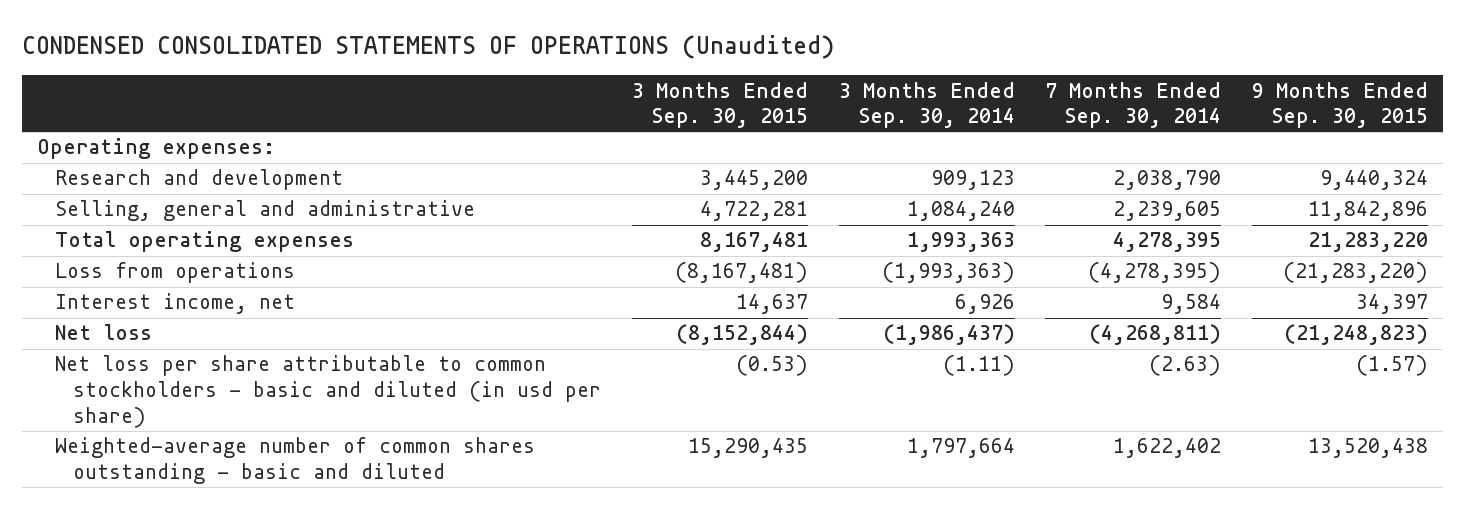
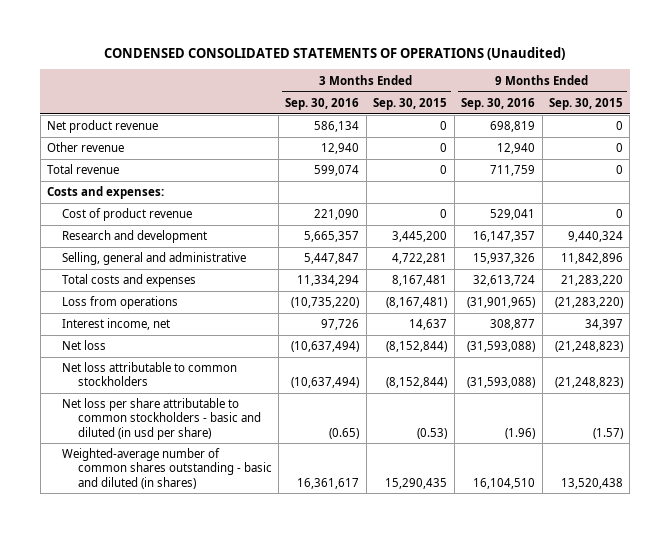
[838,81,1015,129] 3 Months Ended Sep. 30, 2014 -> none
[1045,81,1222,129] 7 Months Ended Sep. 30, 2014 -> none
none -> [285,97,360,110] Sep. 30, 2016
none -> [461,97,536,110] Sep. 30, 2016
none -> [46,120,158,134] Net product revenue
none -> [46,142,124,153] Other revenue
none -> [46,164,119,175] Total revenue
[37,138,276,160] Operating expenses: -> [46,186,164,200] Costs and expenses:
none -> [62,208,193,222] Cost of product revenue
[55,231,355,253] Total operating expenses -> [62,274,197,288] Total costs and expenses
none -> [62,362,238,387] Net loss attributable to common stockholders
[55,437,536,485] Weighted-average number of common shares outstanding - basic and diluted -> [62,448,272,489] Weighted-average number of common shares outstanding - basic and diluted (in shares)

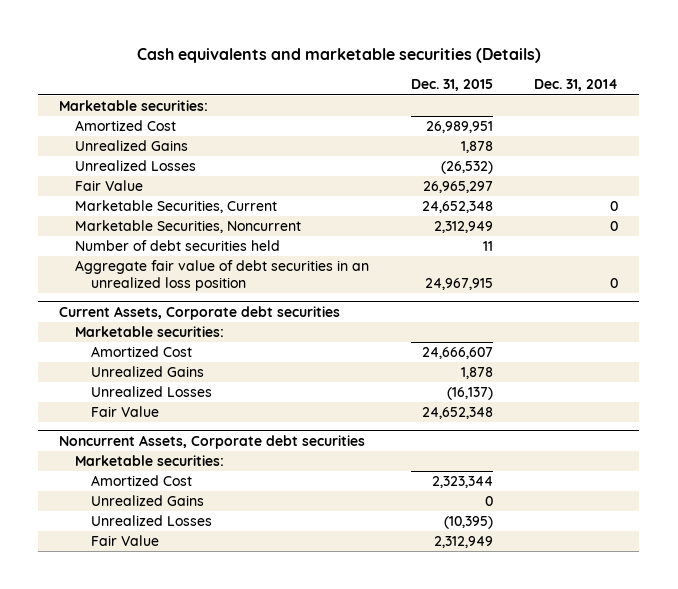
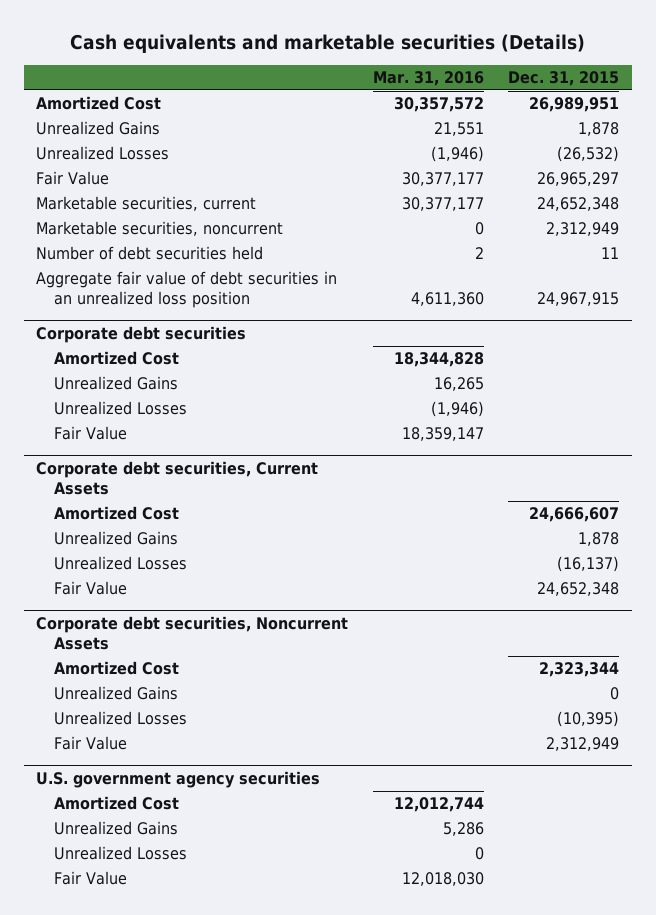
[534,79,619,92] Dec. 31, 2014 -> none
none -> [372,71,484,87] Mar. 31, 2016
[59,100,209,112] Marketable securities: -> none
[75,200,278,214] Marketable Securities, Current -> [36,196,257,212] Marketable securities, current
[75,220,302,234] Marketable Securities, Noncurrent -> [36,221,284,237] Marketable securities, noncurrent
[75,326,225,338] Marketable securities: -> none
none -> [36,326,247,344] Corporate debt securities
none -> [53,351,179,366] Amortized Cost
none -> [53,376,178,391] Unrealized Gains
none -> [53,401,187,416] Unrealized Losses
none -> [53,426,127,441] Fair Value
[59,305,341,320] Current Assets, Corporate debt securities -> [36,461,319,496] Corporate debt securities, Current Assets
[75,455,225,467] Marketable securities: -> none
[59,434,366,449] Noncurrent Assets, Corporate debt securities -> [36,616,349,651] Corporate debt securities, Noncurrent Assets
none -> [36,771,321,789] U.S. government agency securities
none -> [53,796,179,811] Amortized Cost
none -> [53,821,178,836] Unrealized Gains
none -> [53,846,187,861] Unrealized Losses
none -> [53,871,127,886] Fair Value

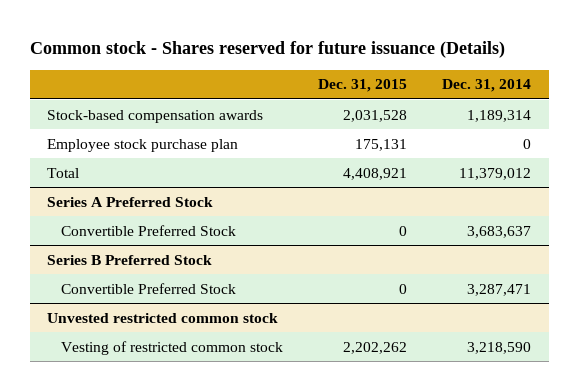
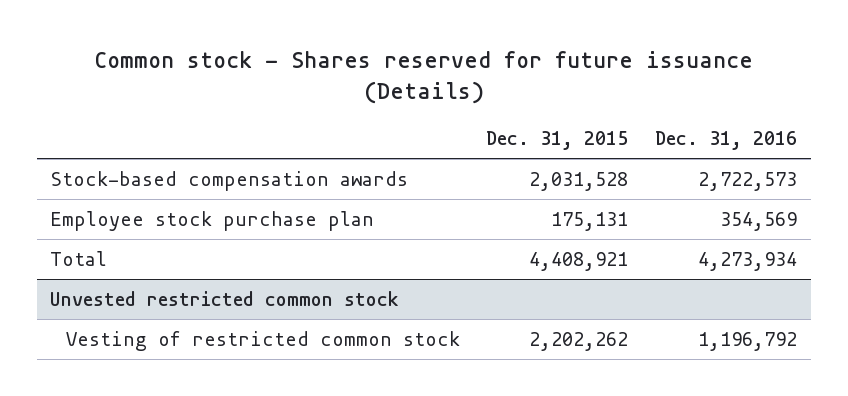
[442,79,532,93] Dec. 31, 2014 -> none
none -> [655,131,798,151] Dec. 31, 2016
[47,196,214,207] Series A Preferred Stock -> none
[60,224,236,236] Convertible Preferred Stock -> none
[47,254,213,265] Series B Preferred Stock -> none
[60,282,236,294] Convertible Preferred Stock -> none

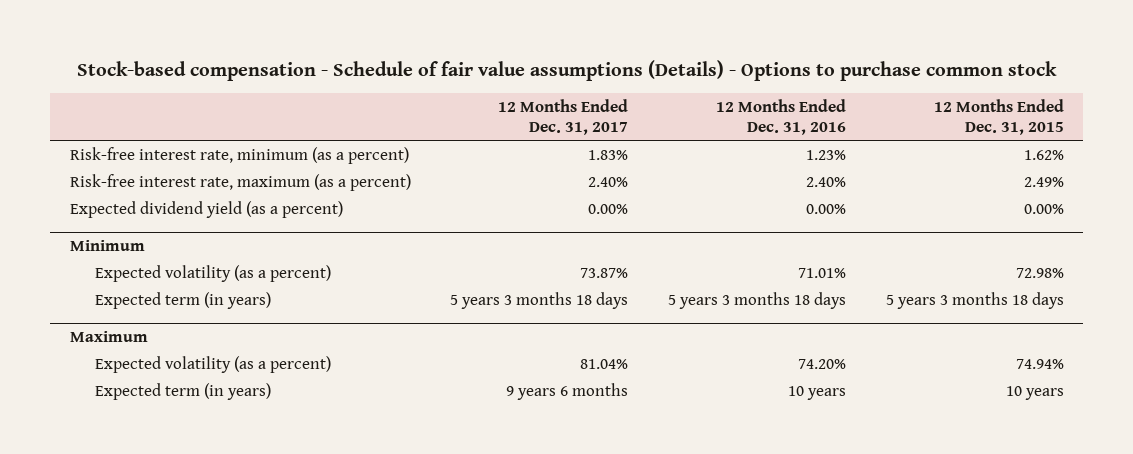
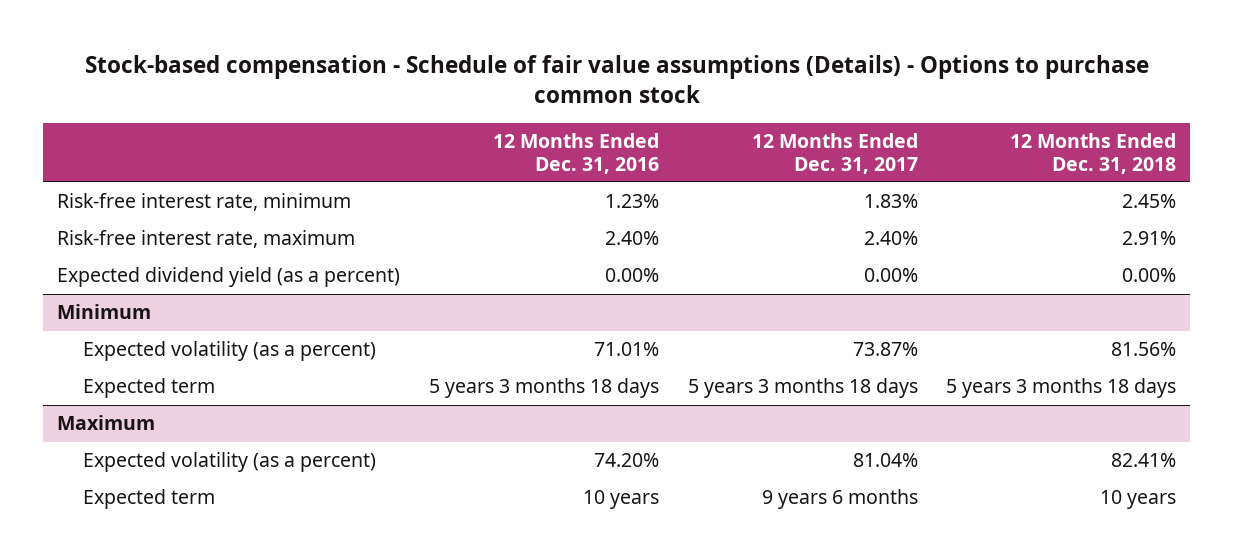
[933,98,1064,135] 12 Months Ended Dec. 31, 2015 -> none
none -> [1010,132,1177,174] 12 Months Ended Dec. 31, 2018
[69,146,409,164] Risk-free interest rate, minimum (as a percent) -> [57,193,352,212] Risk-free interest rate, minimum
[69,173,411,191] Risk-free interest rate, maximum (as a percent) -> [57,230,356,249] Risk-free interest rate, maximum
[94,291,271,309] Expected term (in years) -> [83,378,216,399] Expected term
[94,382,271,400] Expected term (in years) -> [83,489,216,510] Expected term

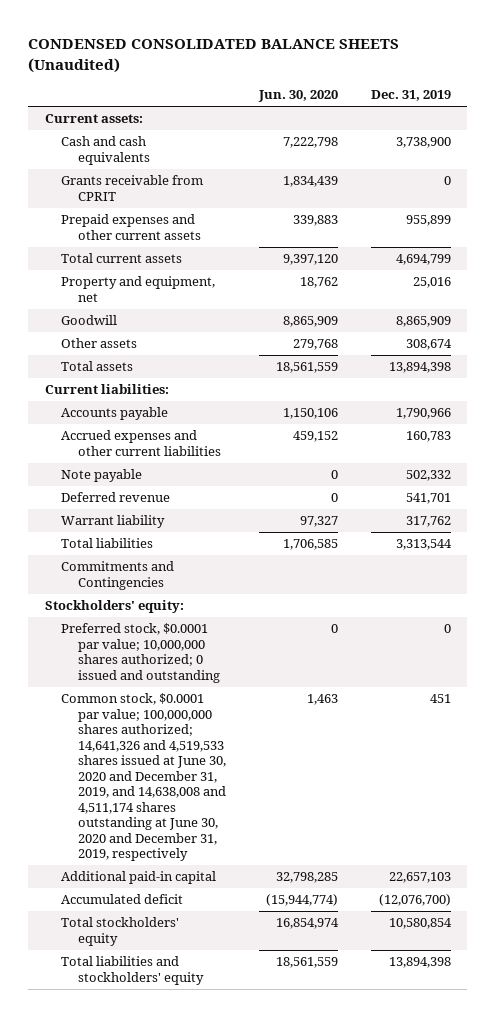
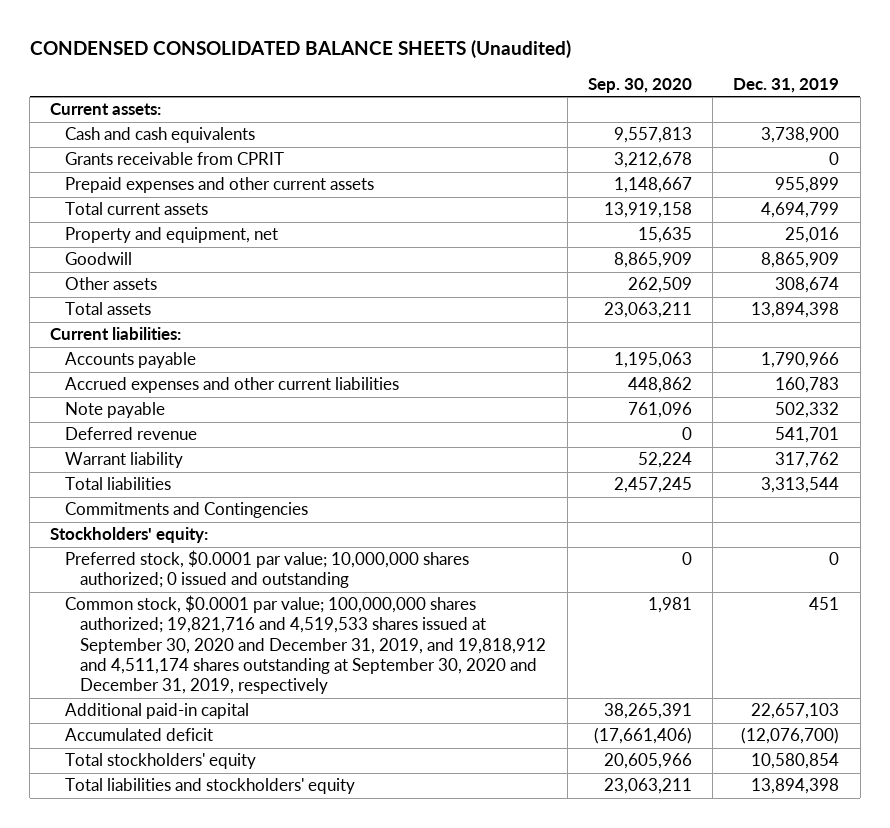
[257,90,338,103] Jun. 30, 2020 -> none
none -> [587,77,692,93] Sep. 30, 2020
[61,693,226,862] Common stock, $0.0001 par value; 100,000,000 shares authorized; 14,641,326 and 4,519,533 shares issued at June 30, 2020 and December 31, 2019, and 14,638,008 and 4,511,174 shares outstanding at June 30, 2020 and December 31, 2019, respectively -> [65,595,547,695] Common stock, $0.0001 par value; 100,000,000 shares authorized; 19,821,716 and 4,519,533 shares issued at September 30, 2020 and December 31, 2019, and 19,818,912 and 4,511,174 shares outstanding at September 30, 2020 and December 31, 2019, respectively

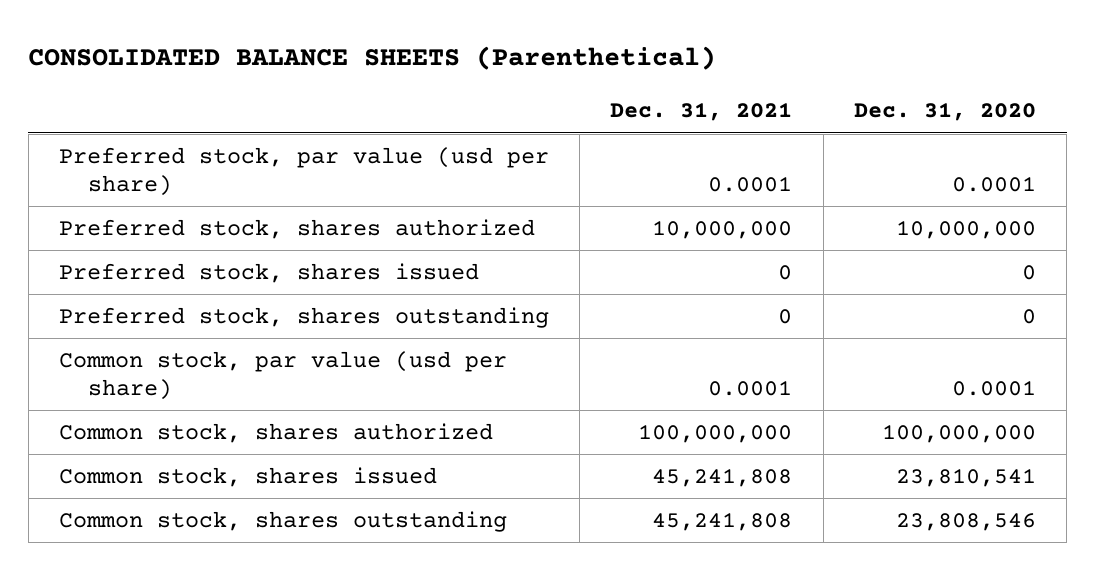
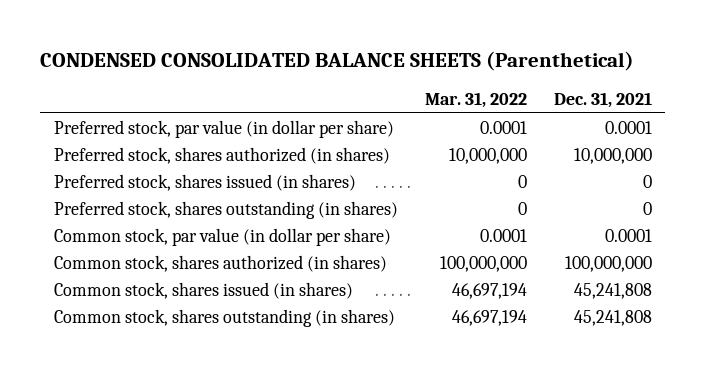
[28,45,717,70] CONSOLIDATED BALANCE SHEETS (Parenthetical) -> [40,51,635,72] CONDENSED CONSOLIDATED BALANCE SHEETS (Parenthetical)
[853,102,1036,122] Dec. 31, 2020 -> none
none -> [424,91,527,108] Mar. 31, 2022
[58,146,549,196] Preferred stock, par value (usd per share) -> [53,119,394,138] Preferred stock, par value (in dollar per share)
[58,218,535,239] Preferred stock, shares authorized -> [53,146,390,164] Preferred stock, shares authorized (in shares)
[58,262,479,283] Preferred stock, shares issued -> [53,173,356,191] Preferred stock, shares issued (in shares)
[58,306,549,328] Preferred stock, shares outstanding -> [53,200,398,219] Preferred stock, shares outstanding (in shares)
[58,350,507,400] Common stock, par value (usd per share) -> [53,227,391,246] Common stock, par value (in dollar per share)
[58,422,493,443] Common stock, shares authorized -> [53,254,387,272] Common stock, shares authorized (in shares)
[58,466,437,487] Common stock, shares issued -> [53,281,353,299] Common stock, shares issued (in shares)
[58,510,507,532] Common stock, shares outstanding -> [53,308,395,327] Common stock, shares outstanding (in shares)

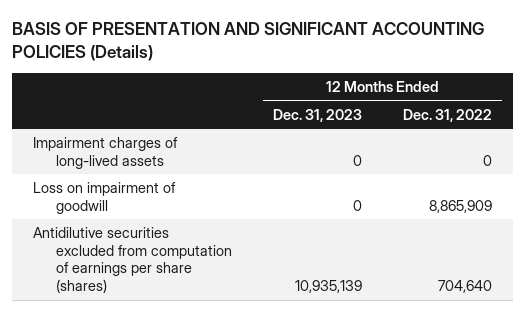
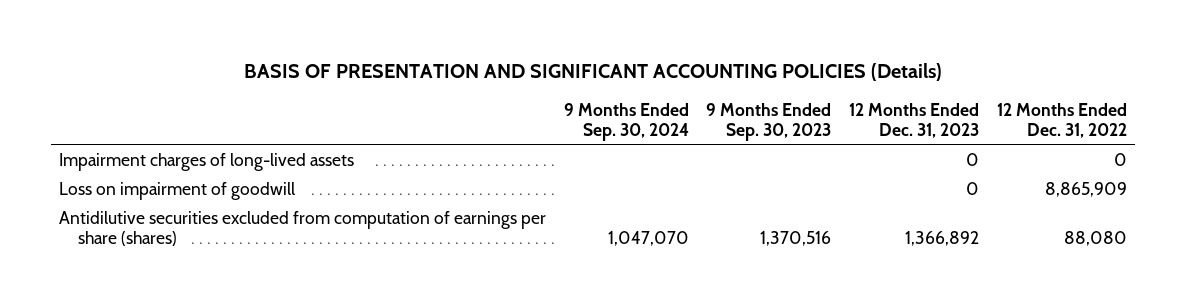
none -> [563,102,689,141] 9 Months Ended Sep. 30, 2024
none -> [706,102,832,141] 9 Months Ended Sep. 30, 2023
[295,280,363,294] 10,935,139 -> [905,230,980,246] 1,366,892
[438,280,493,294] 704,640 -> [1063,230,1127,246] 88,080

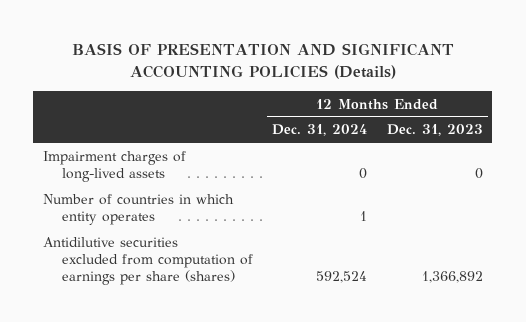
[563,102,689,141] 9 Months Ended Sep. 30, 2024 -> none
[706,102,832,141] 9 Months Ended Sep. 30, 2023 -> none
[996,102,1127,138] 12 Months Ended Dec. 31, 2022 -> none
none -> [272,124,368,137] Dec. 31, 2024
[59,181,296,200] Loss on impairment of goodwill -> none
none -> [43,193,235,225] Number of countries in which entity operates

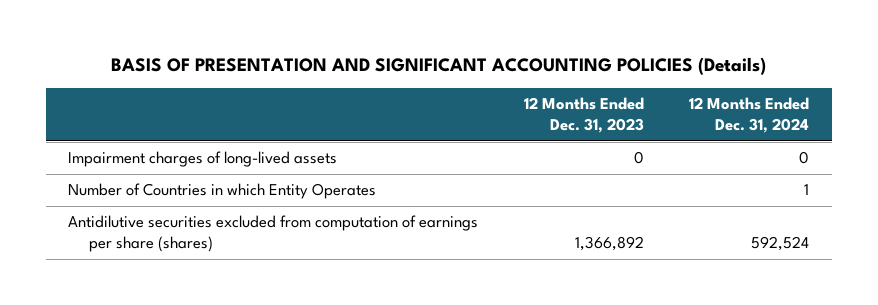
[43,193,235,225] Number of countries in which entity operates -> [68,183,377,200] Number of Countries in which Entity Operates

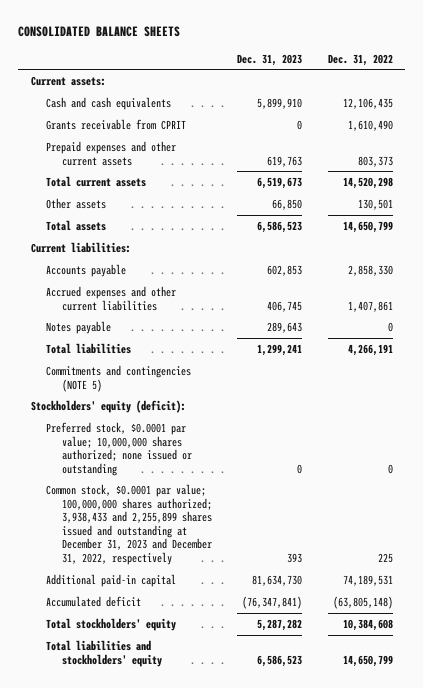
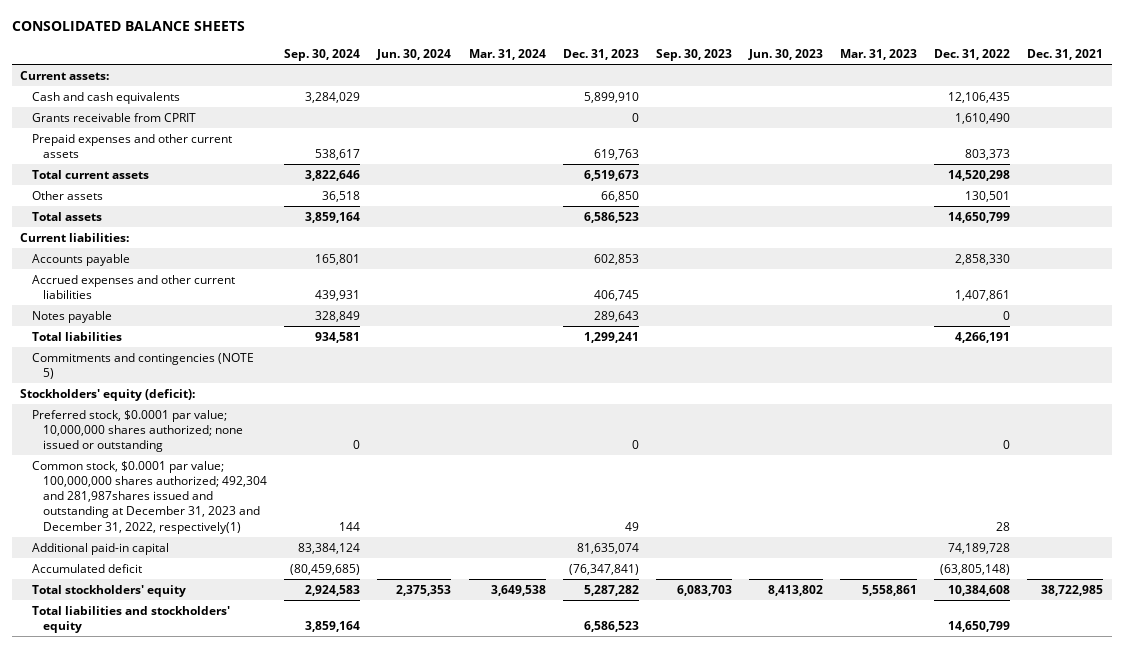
none -> [284,48,361,61] Sep. 30, 2024
none -> [376,48,452,60] Jun. 30, 2024
none -> [468,48,546,60] Mar. 31, 2024
none -> [655,48,732,61] Sep. 30, 2023
none -> [747,48,823,60] Jun. 30, 2023
none -> [839,48,917,60] Mar. 31, 2023
none -> [1027,48,1104,60] Dec. 31, 2021
[46,483,212,566] Common stock, $0.0001 par value; 100,000,000 shares authorized; 3,938,433 and 2,255,899 shares issued and outstanding at December 31, 2023 and December 31, 2022, respectively -> [31,460,268,534] Common stock, $0.0001 par value; 100,000,000 shares authorized; 492,304 and 281,987shares issued and outstanding at December 31, 2023 and December 31, 2022, respectively(1)
[287,553,303,564] 393 -> [624,521,639,531] 49
[377,553,393,564] 225 -> [996,521,1011,531] 28
[252,574,303,586] 81,634,730 -> [576,542,639,554] 81,635,074
[342,574,393,586] 74,189,531 -> [948,542,1011,554] 74,189,728

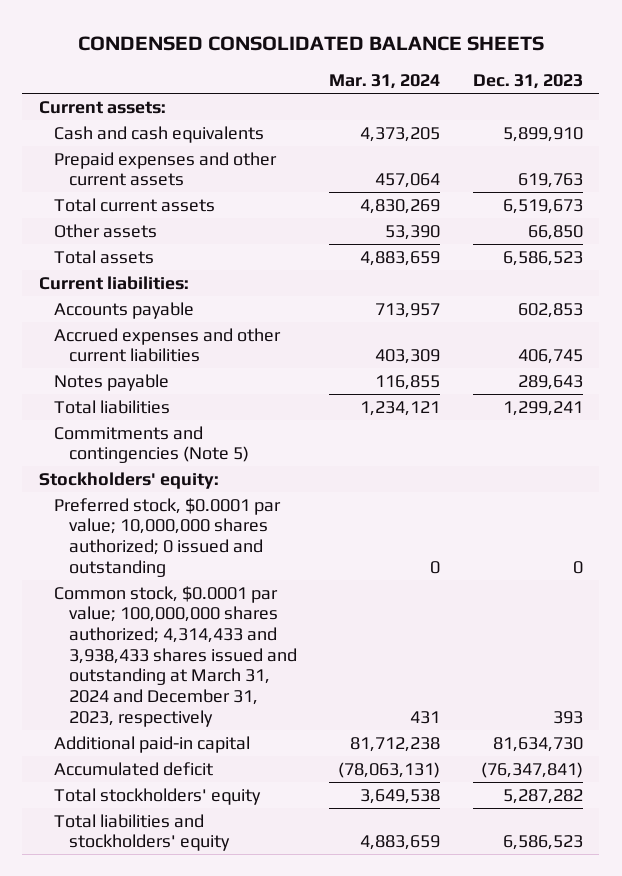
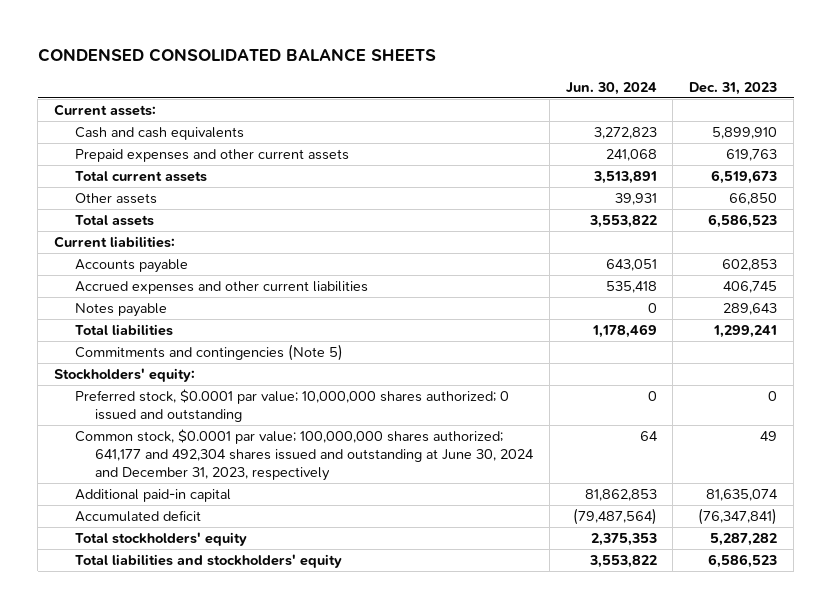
[329,74,441,90] Mar. 31, 2024 -> none
none -> [565,81,657,95] Jun. 30, 2024
[53,585,297,727] Common stock, $0.0001 par value; 100,000,000 shares authorized; 4,314,433 and 3,938,433 shares issued and outstanding at March 31, 2024 and December 31, 2023, respectively -> [74,429,534,481] Common stock, $0.0001 par value; 100,000,000 shares authorized; 641,177 and 492,304 shares issued and outstanding at June 30, 2024 and December 31, 2023, respectively
[553,710,584,724] 393 -> [760,431,778,442] 49
[493,736,584,752] 81,634,730 -> [706,489,779,502] 81,635,074

